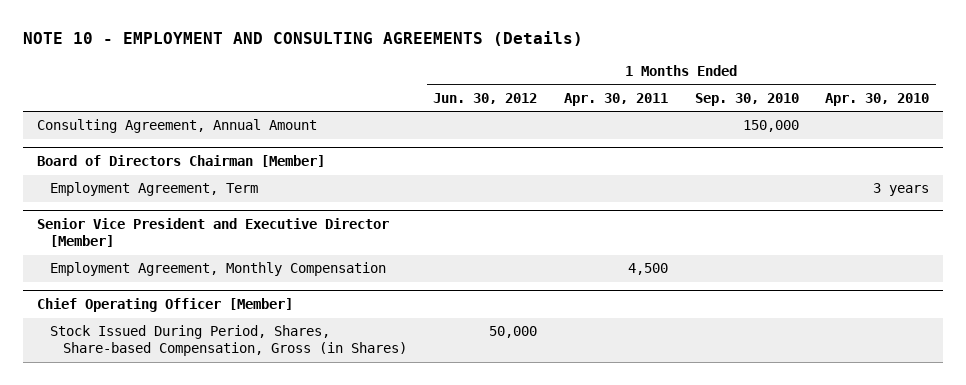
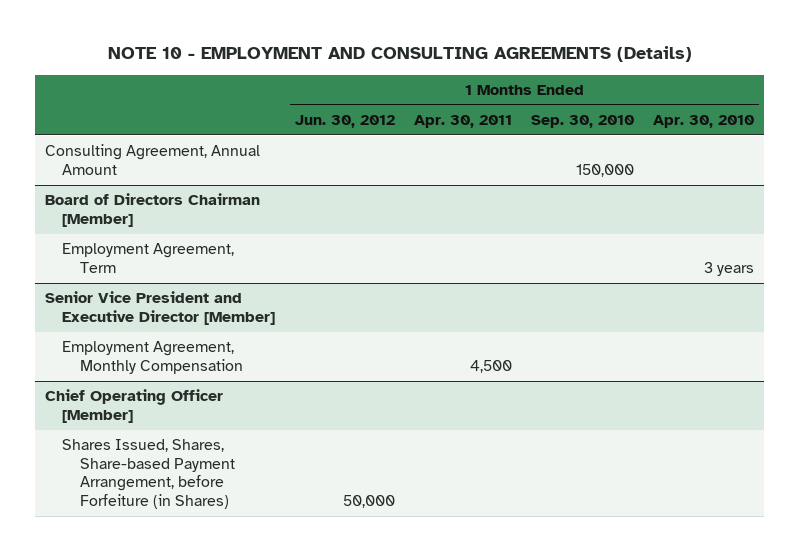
[49,325,407,357] Stock Issued During Period, Shares, Share-based Compensation, Gross (in Shares) -> [62,439,235,509] Shares Issued, Shares, Share-based Payment Arrangement, before Forfeiture (in Shares)

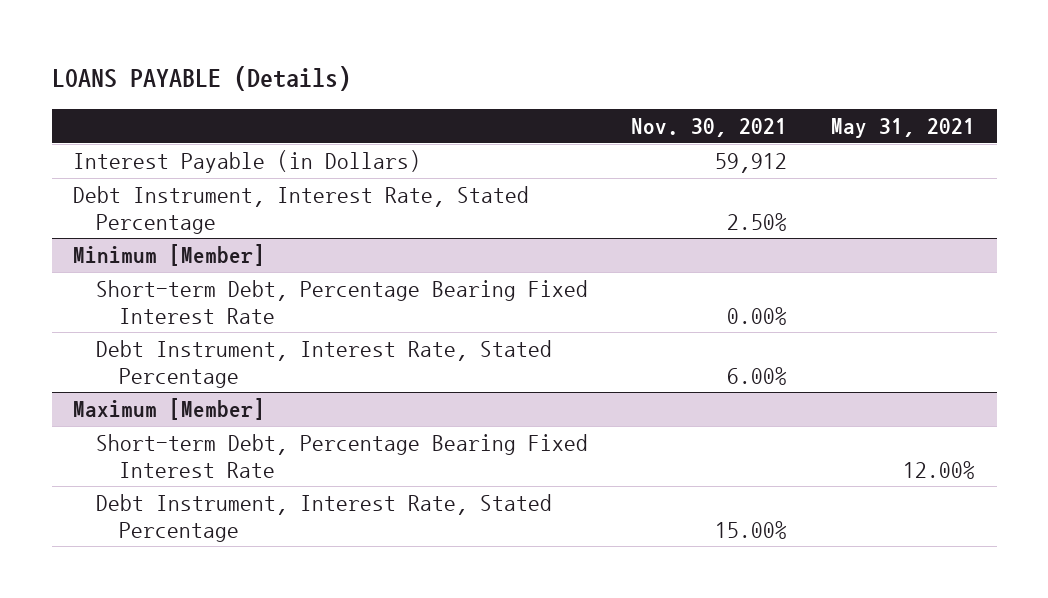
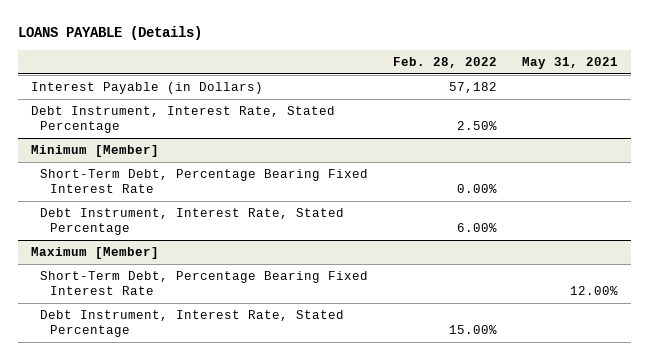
[631,117,788,137] Nov. 30, 2021 -> none
none -> [393,56,498,68] Feb. 28, 2022
[96,280,589,324] Short-term Debt, Percentage Bearing Fixed Interest Rate -> [40,169,369,193] Short-Term Debt, Percentage Bearing Fixed Interest Rate
[96,434,589,478] Short-term Debt, Percentage Bearing Fixed Interest Rate -> [40,271,369,295] Short-Term Debt, Percentage Bearing Fixed Interest Rate

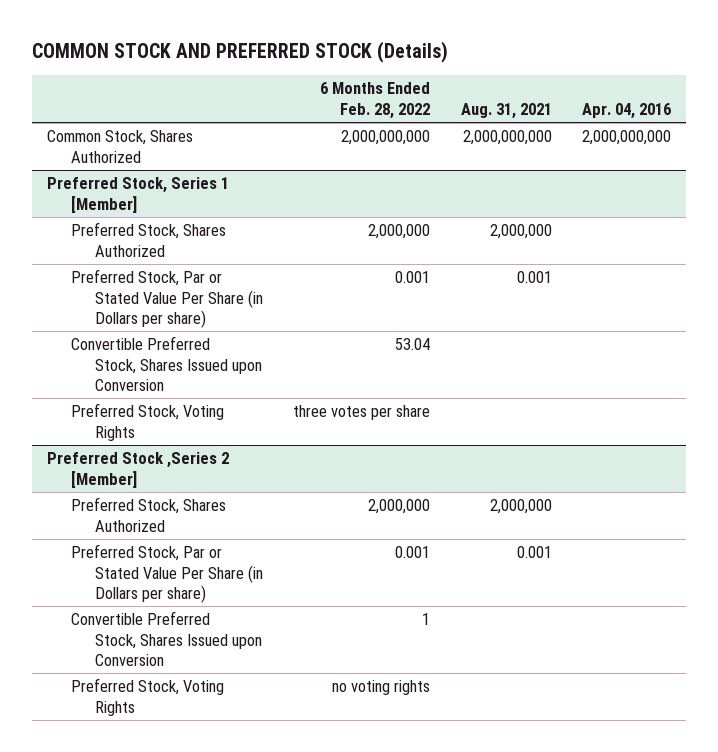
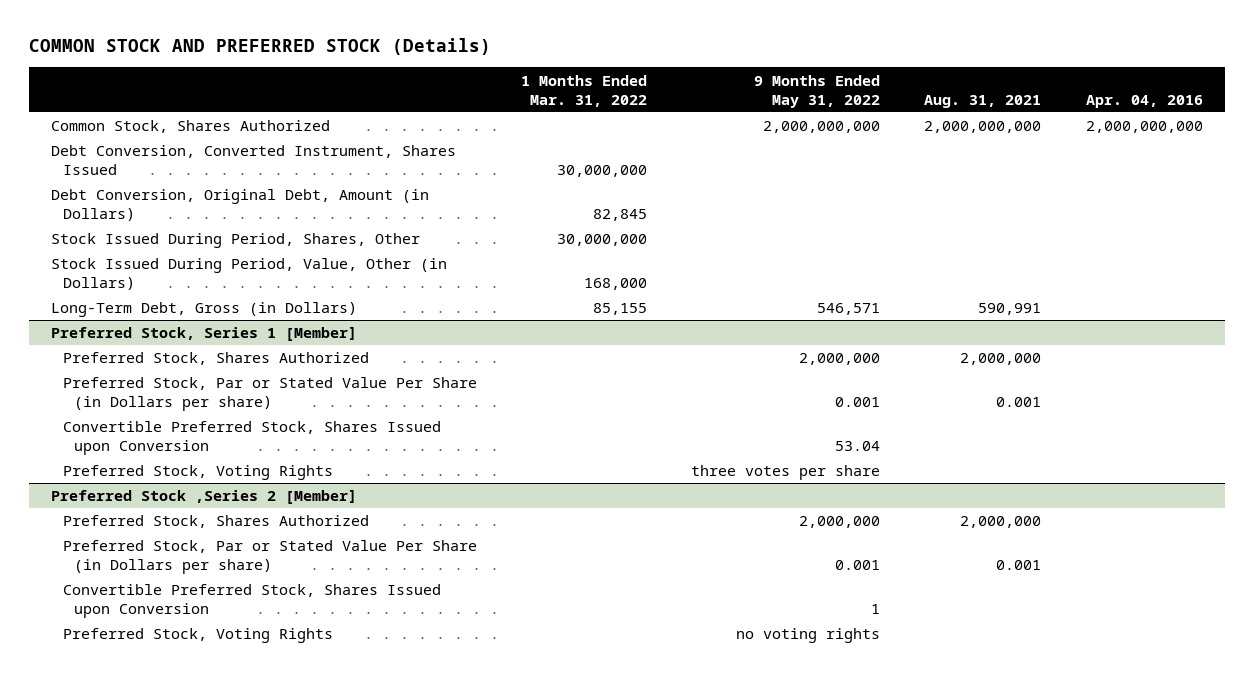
[320,82,431,119] 6 Months Ended Feb. 28, 2022 -> none
none -> [520,74,647,107] 1 Months Ended Mar. 31, 2022
none -> [754,74,881,108] 9 Months Ended May 31, 2022
none -> [50,145,456,176] Debt Conversion, Converted Instrument, Shares Issued
none -> [50,189,429,222] Debt Conversion, Original Debt, Amount (in Dollars)
none -> [50,233,420,249] Stock Issued During Period, Shares, Other
none -> [50,258,447,291] Stock Issued During Period, Value, Other (in Dollars)
none -> [50,302,357,318] Long-Term Debt, Gross (in Dollars)

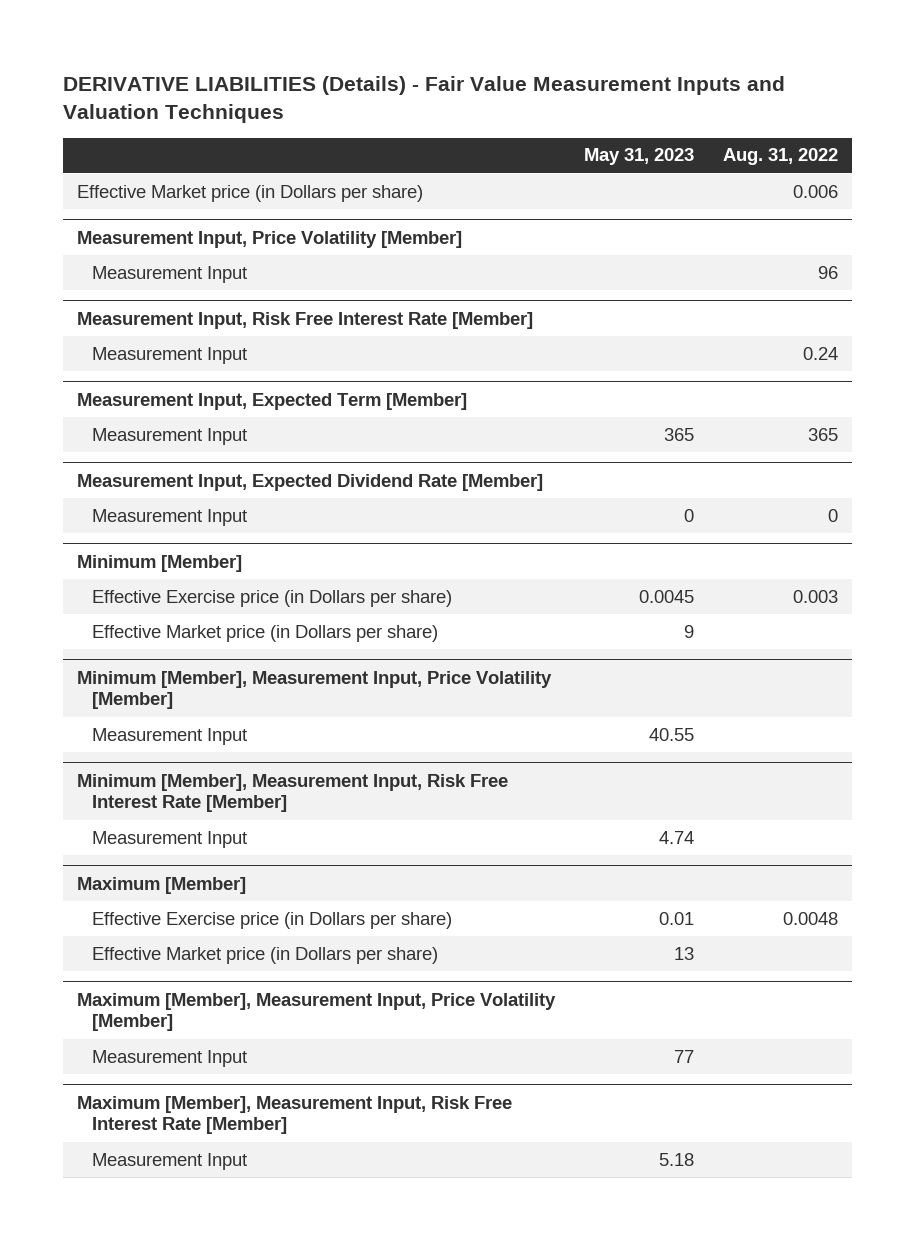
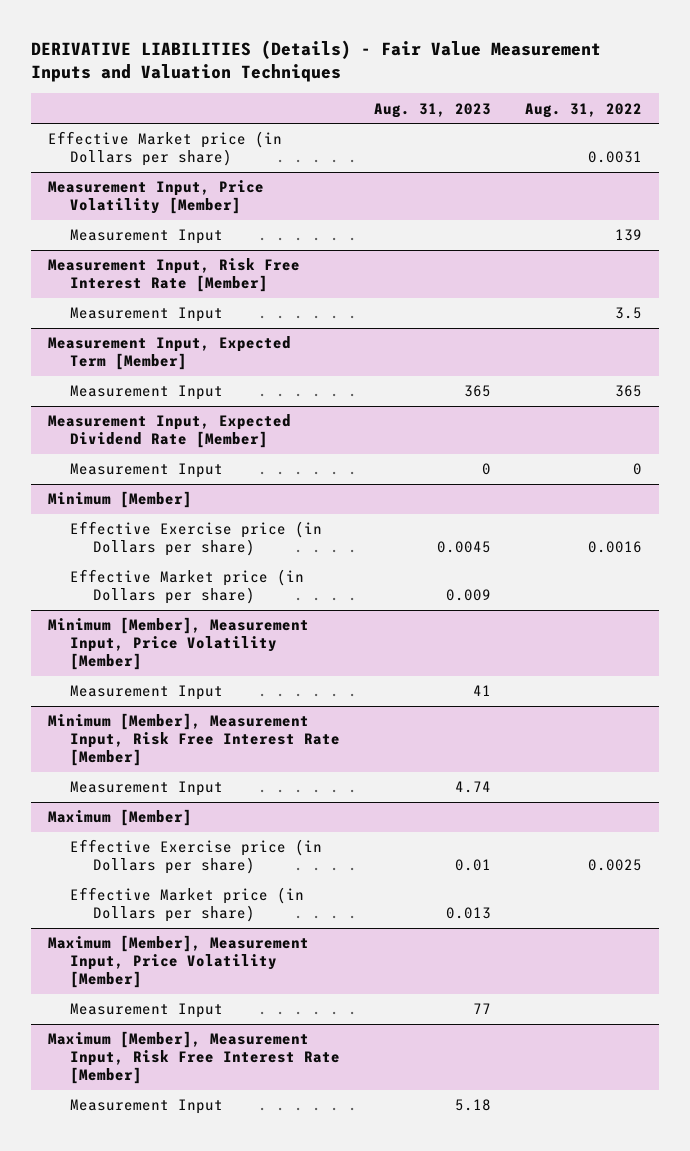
[583,148,694,166] May 31, 2023 -> none
none -> [374,102,492,118] Aug. 31, 2023
[792,184,838,198] 0.006 -> [587,151,642,164] 0.0031
[817,265,838,279] 96 -> [614,229,642,242] 139
[802,346,838,360] 0.24 -> [614,307,642,320] 3.5
[792,589,838,603] 0.003 -> [587,541,642,554] 0.0016
[782,911,838,925] 0.0048 -> [587,859,642,872] 0.0025

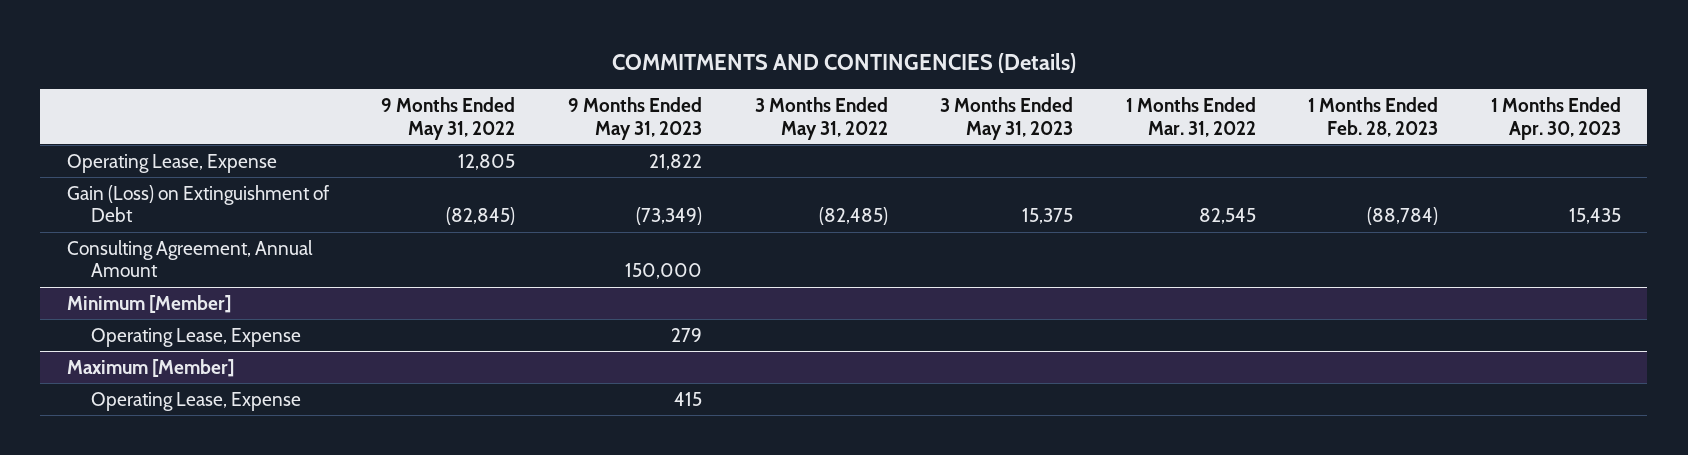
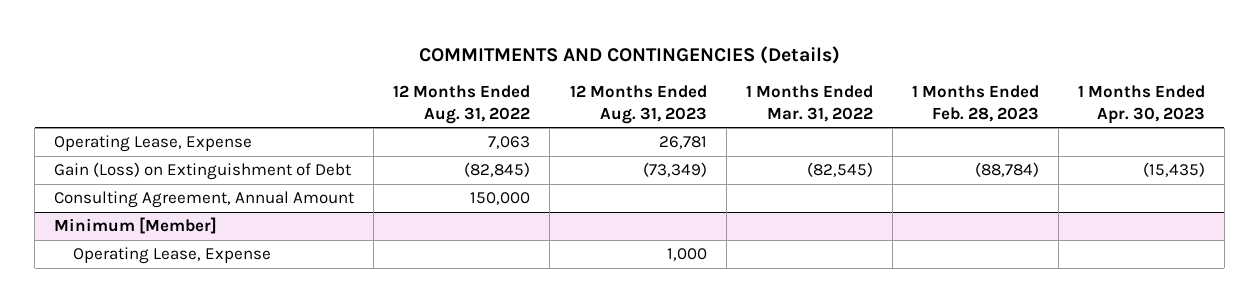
[381,96,516,140] 9 Months Ended May 31, 2022 -> none
[567,96,702,140] 9 Months Ended May 31, 2023 -> none
[754,96,888,140] 3 Months Ended May 31, 2022 -> none
[940,96,1074,140] 3 Months Ended May 31, 2023 -> none
none -> [393,84,531,124] 12 Months Ended Aug. 31, 2022
none -> [569,84,707,124] 12 Months Ended Aug. 31, 2023
[1198,208,1256,225] 82,545 -> [806,162,873,178] (82,545)
[1568,208,1621,225] 15,435 -> [1142,162,1205,178] (15,435)
[66,358,234,377] Maximum [Member] -> none
[91,391,302,411] Operating Lease, Expense -> none

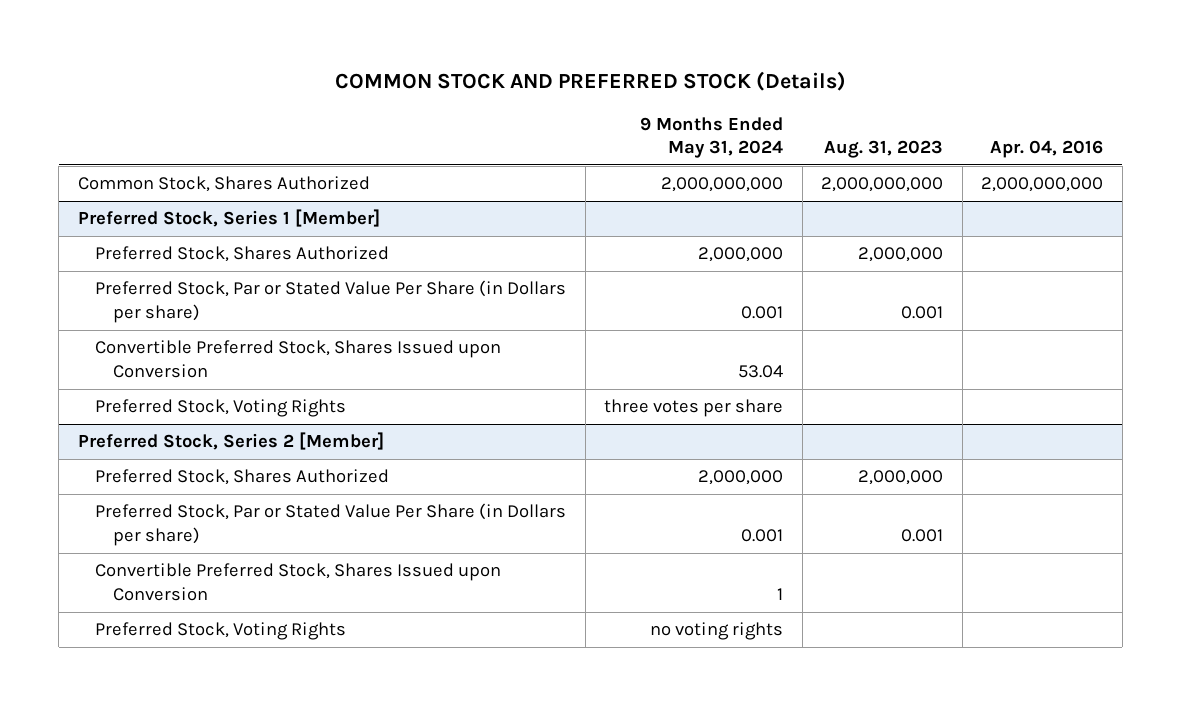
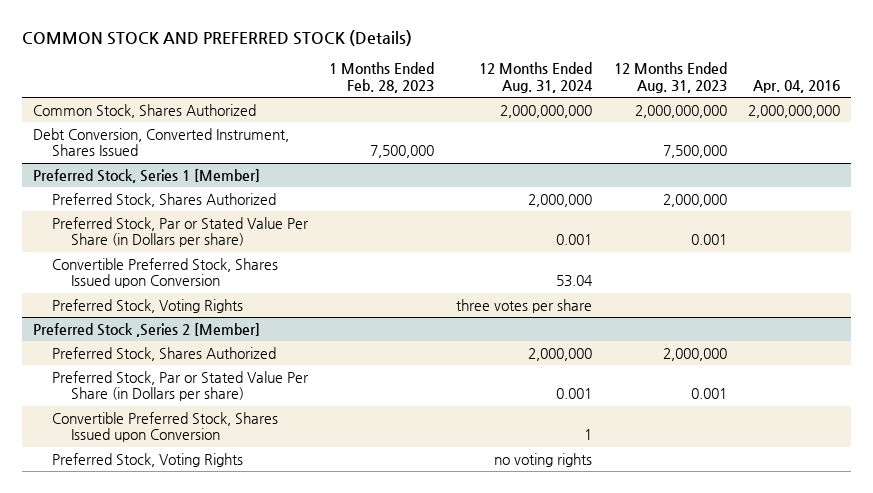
[640,116,784,159] 9 Months Ended May 31, 2024 -> none
[824,140,944,159] Aug. 31, 2023 -> none
none -> [329,62,435,93] 1 Months Ended Feb. 28, 2023
none -> [479,62,594,93] 12 Months Ended Aug. 31, 2024
none -> [613,62,727,93] 12 Months Ended Aug. 31, 2023
none -> [32,127,289,157] Debt Conversion, Converted Instrument, Shares Issued
[77,432,384,451] Preferred Stock, Series 2 [Member] -> [32,322,260,337] Preferred Stock ,Series 2 [Member]

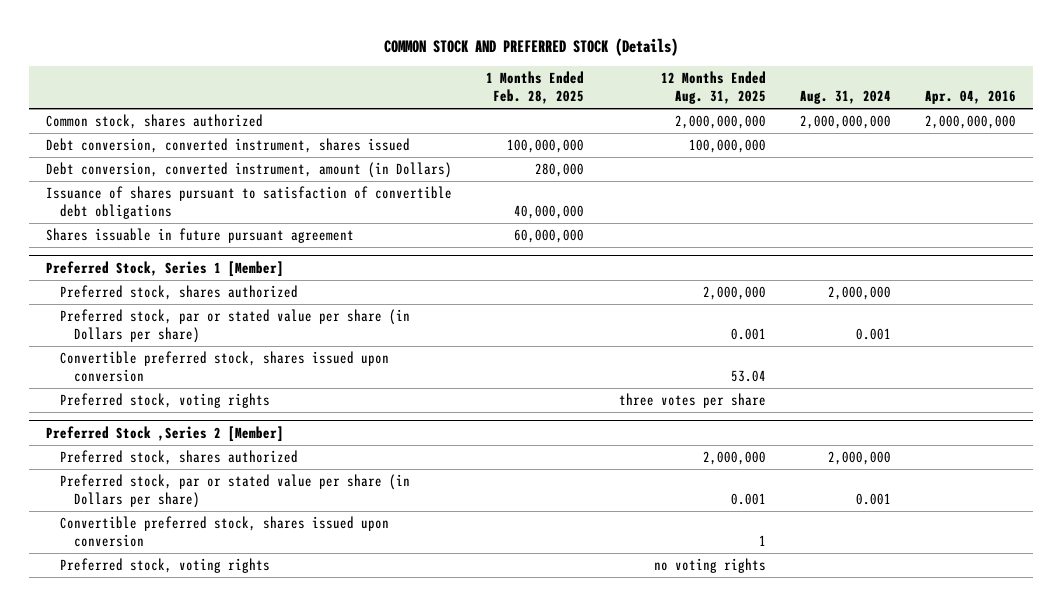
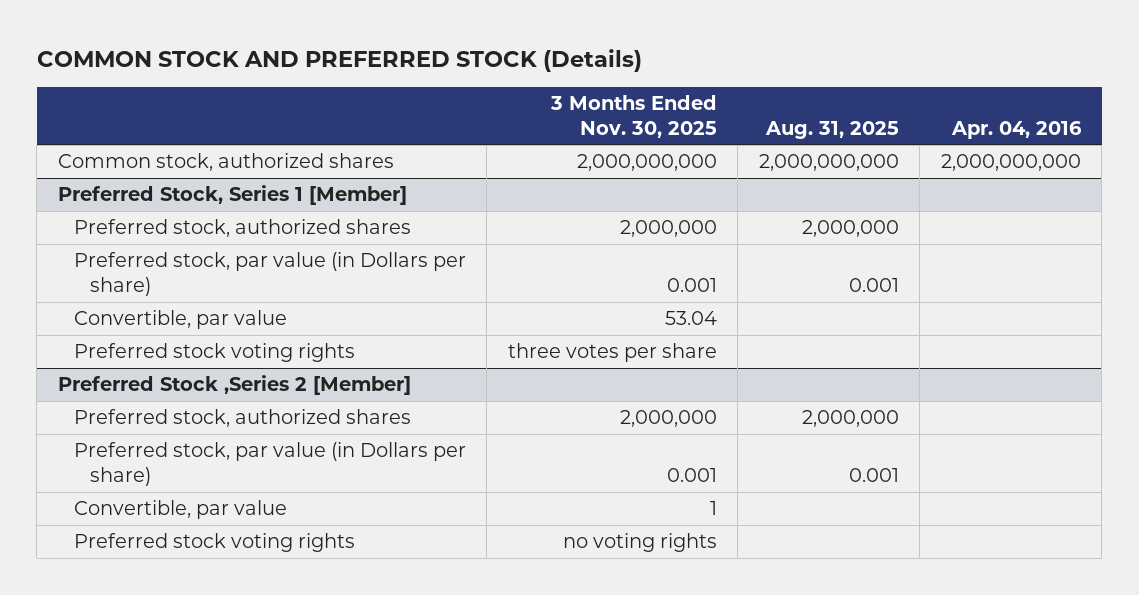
[486,71,585,105] 1 Months Ended Feb. 28, 2025 -> none
[660,71,766,105] 12 Months Ended Aug. 31, 2025 -> none
[799,90,891,105] Aug. 31, 2024 -> none
none -> [549,94,717,138] 3 Months Ended Nov. 30, 2025
none -> [764,120,899,139] Aug. 31, 2025
[46,138,411,154] Debt conversion, converted instrument, shares issued -> none
[46,162,453,179] Debt conversion, converted instrument, amount (in Dollars) -> none
[46,186,453,220] Issuance of shares pursuant to satisfaction of convertible debt obligations -> none
[46,228,355,244] Shares issuable in future pursuant agreement -> none
[46,114,264,130] Common stock, shares authorized -> [57,153,394,172] Common stock, authorized shares
[60,285,299,301] Preferred stock, shares authorized -> [73,219,411,238] Preferred stock, authorized shares
[60,309,411,344] Preferred stock, par or stated value per share (in Dollars per share) -> [73,252,466,297] Preferred stock, par value (in Dollars per share)
[60,351,390,383] Convertible preferred stock, shares issued upon conversion -> [73,310,287,330] Convertible, par value
[60,393,271,409] Preferred stock, voting rights -> [73,343,355,363] Preferred stock voting rights
[60,450,299,466] Preferred stock, shares authorized -> [73,409,411,428] Preferred stock, authorized shares
[60,474,411,509] Preferred stock, par or stated value per share (in Dollars per share) -> [73,442,466,487] Preferred stock, par value (in Dollars per share)
[60,516,390,548] Convertible preferred stock, shares issued upon conversion -> [73,500,287,520] Convertible, par value
[60,558,271,574] Preferred stock, voting rights -> [73,533,355,553] Preferred stock voting rights

